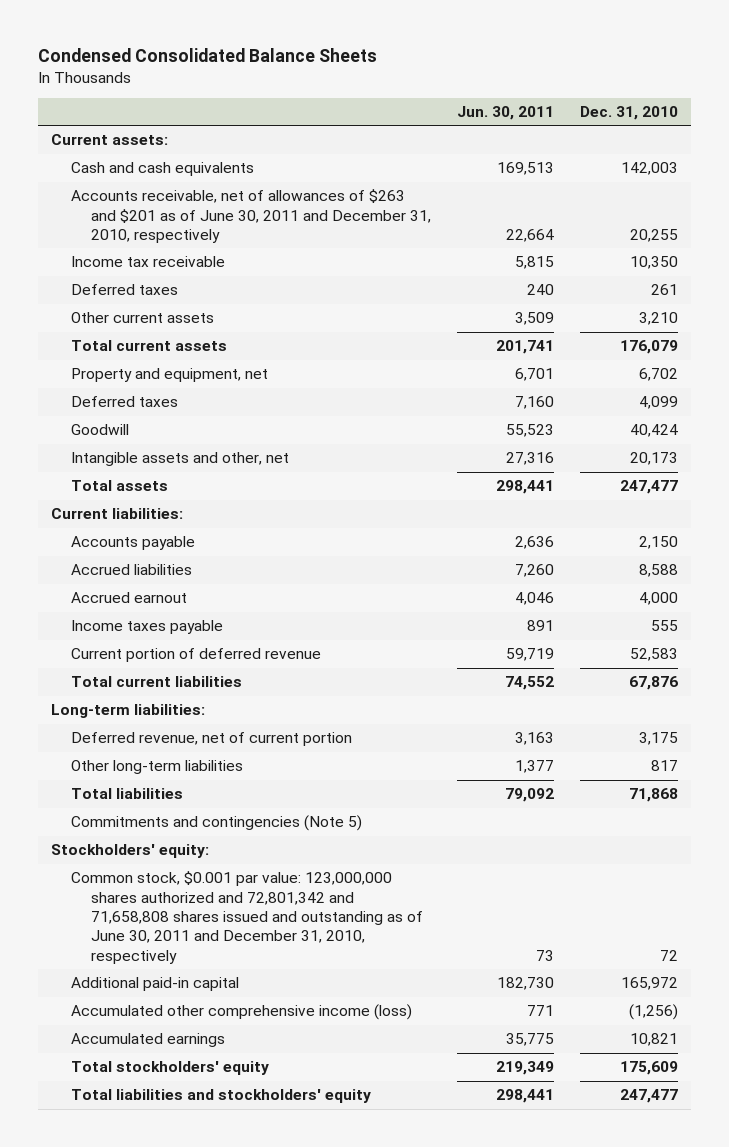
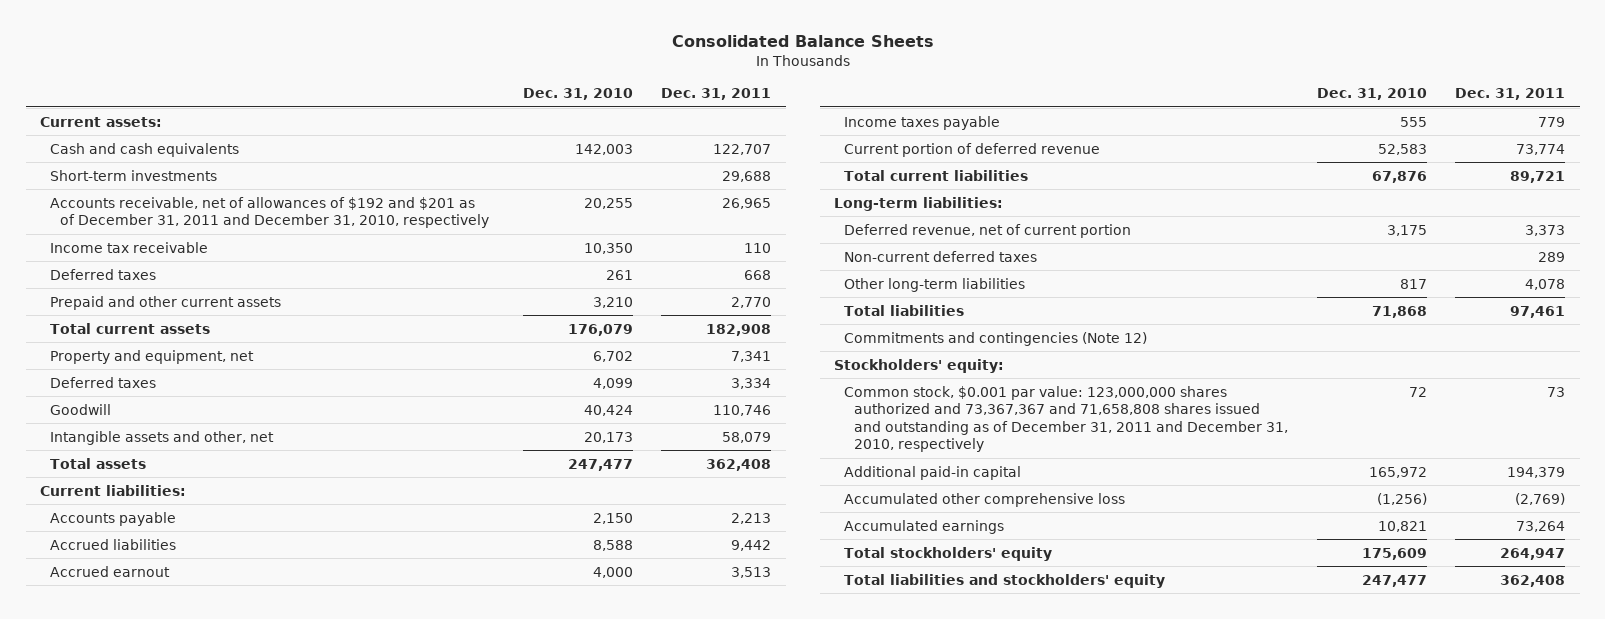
[38,47,378,62] Condensed Consolidated Balance Sheets -> [671,34,934,47] Consolidated Balance Sheets
[457,106,555,121] Jun. 30, 2011 -> none
none -> [661,87,772,100] Dec. 31, 2011
none -> [49,169,217,181] Short-term investments
[71,189,432,243] Accounts receivable, net of allowances of $263 and $201 as of June 30, 2011 and December 31, 2010, respectively -> [49,196,489,229] Accounts receivable, net of allowances of $192 and $201 as of December 31, 2011 and December 31, 2010, respectively
[71,312,215,324] Other current assets -> [49,295,281,310] Prepaid and other current assets
none -> [844,250,1038,262] Non-current deferred taxes
[71,815,363,832] Commitments and contingencies (Note 5) -> [844,331,1148,346] Commitments and contingencies (Note 12)
[71,871,424,964] Common stock, $0.001 par value: 123,000,000 shares authorized and 72,801,342 and 71,658,808 shares issued and outstanding as of June 30, 2011 and December 31, 2010, respectively -> [844,385,1289,452] Common stock, $0.001 par value: 123,000,000 shares authorized and 73,367,367 and 71,658,808 shares issued and outstanding as of December 31, 2011 and December 31, 2010, respectively
[71,1004,413,1021] Accumulated other comprehensive income (loss) -> [844,492,1126,507] Accumulated other comprehensive loss

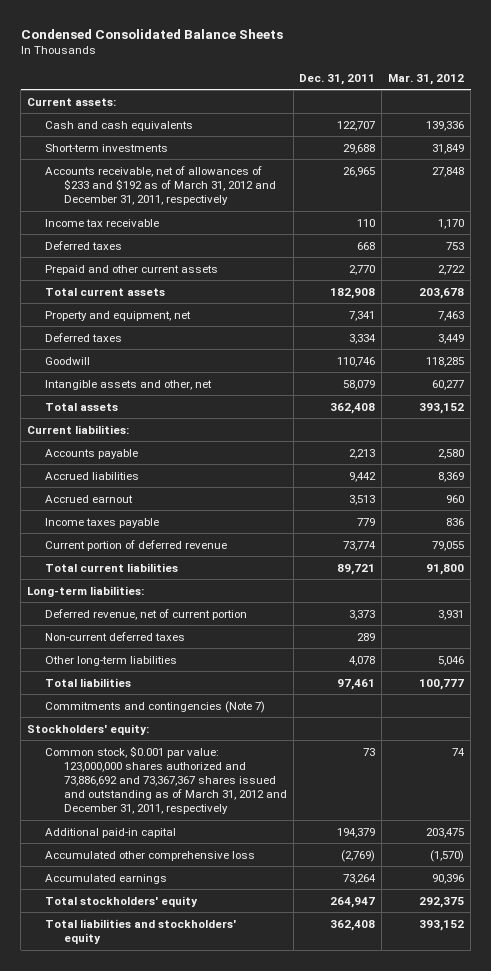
[671,34,934,47] Consolidated Balance Sheets -> [20,28,283,39] Condensed Consolidated Balance Sheets
[522,87,633,100] Dec. 31, 2010 -> none
none -> [388,73,465,85] Mar. 31, 2012
[49,196,489,229] Accounts receivable, net of allowances of $192 and $201 as of December 31, 2011 and December 31, 2010, respectively -> [45,165,276,206] Accounts receivable, net of allowances of $233 and $192 as of March 31, 2012 and December 31, 2011, respectively
[844,331,1148,346] Commitments and contingencies (Note 12) -> [45,700,266,713] Commitments and contingencies (Note 7)
[844,385,1289,452] Common stock, $0.001 par value: 123,000,000 shares authorized and 73,367,367 and 71,658,808 shares issued and outstanding as of December 31, 2011 and December 31, 2010, respectively -> [45,745,287,815] Common stock, $0.001 par value: 123,000,000 shares authorized and 73,886,692 and 73,367,367 shares issued and outstanding as of March 31, 2012 and December 31, 2011, respectively

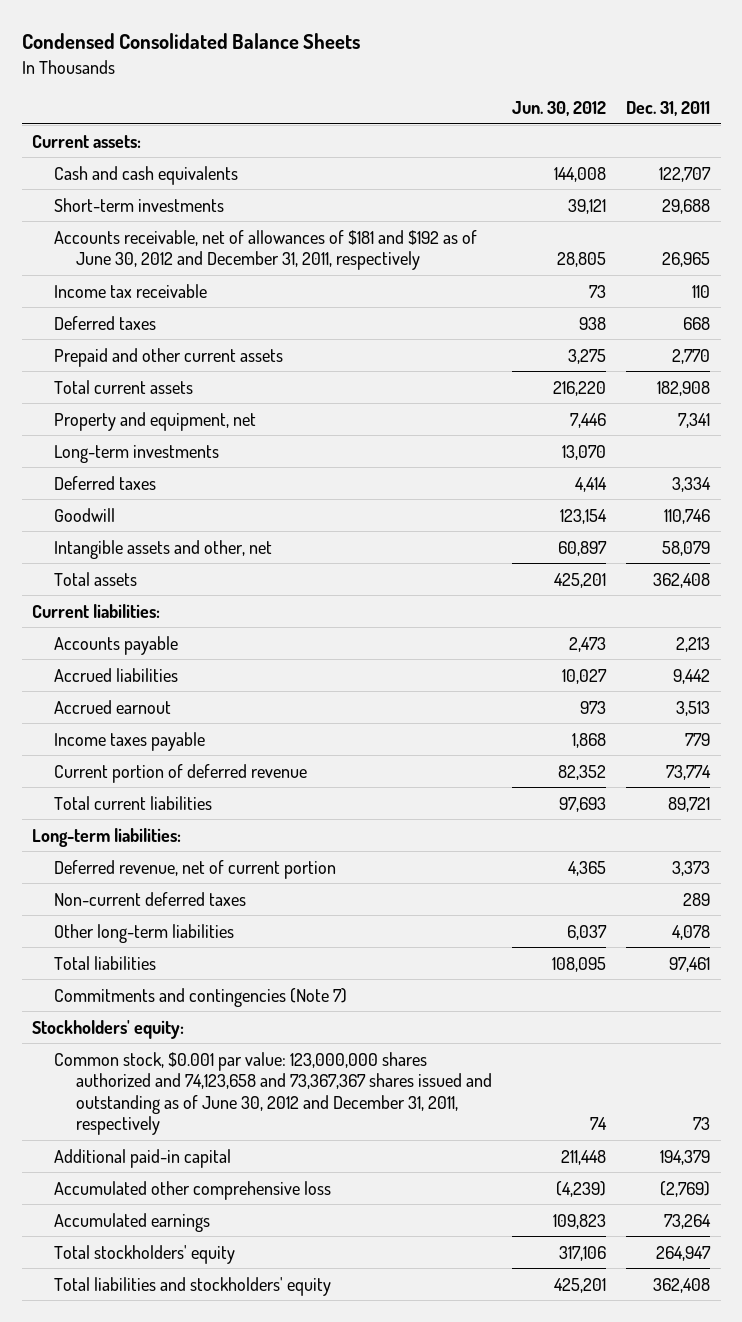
[388,73,465,85] Mar. 31, 2012 -> none
none -> [512,101,607,117] Jun. 30, 2012
[45,165,276,206] Accounts receivable, net of allowances of $233 and $192 as of March 31, 2012 and December 31, 2011, respectively -> [53,229,477,271] Accounts receivable, net of allowances of $181 and $192 as of June 30, 2012 and December 31, 2011, respectively
none -> [53,444,219,463] Long-term investments
[45,745,287,815] Common stock, $0.001 par value: 123,000,000 shares authorized and 73,886,692 and 73,367,367 shares issued and outstanding as of March 31, 2012 and December 31, 2011, respectively -> [53,1051,492,1136] Common stock, $0.001 par value: 123,000,000 shares authorized and 74,123,658 and 73,367,367 shares issued and outstanding as of June 30, 2012 and December 31, 2011, respectively

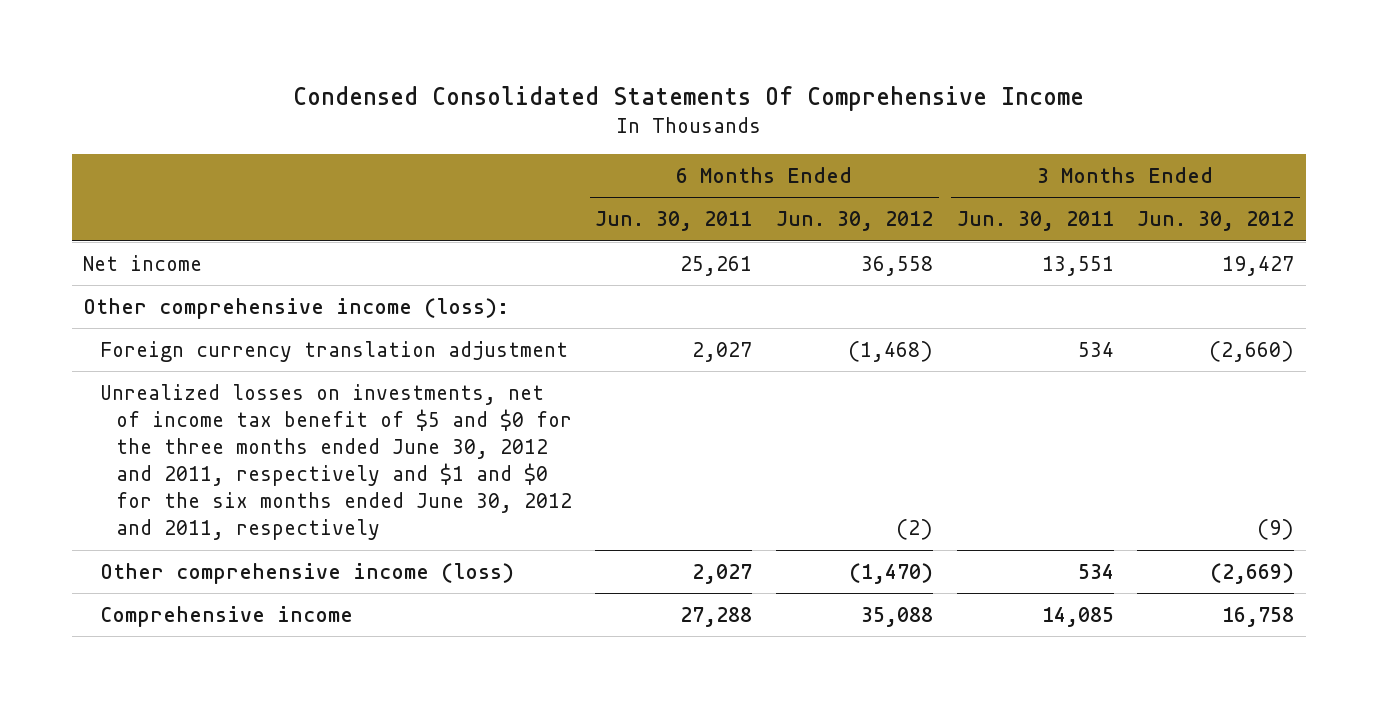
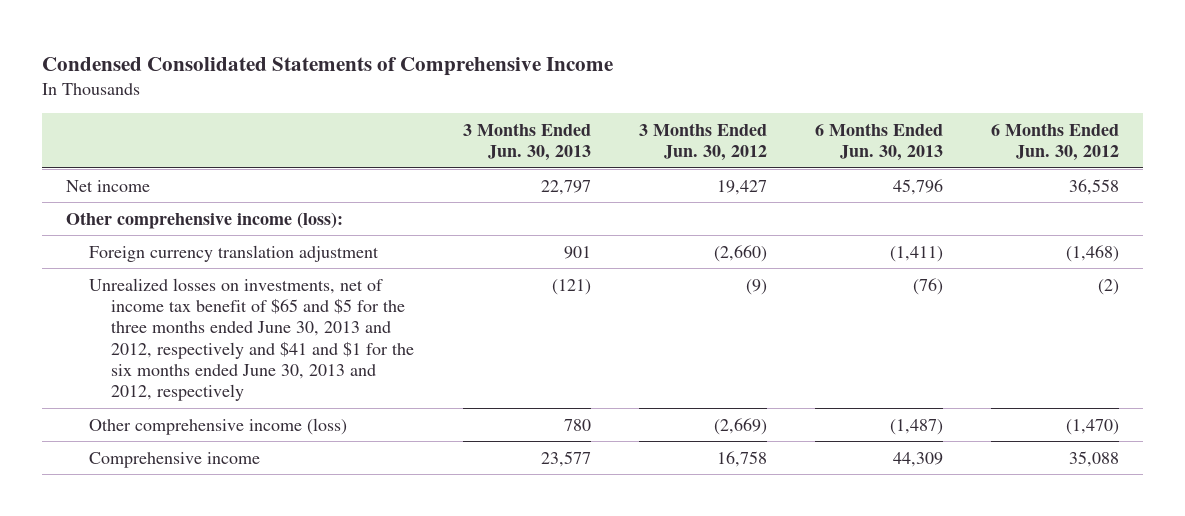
[292,85,1084,111] Condensed Consolidated Statements Of Comprehensive Income -> [42,56,614,76] Condensed Consolidated Statements of Comprehensive Income
[595,211,753,232] Jun. 30, 2011 -> none
[956,211,1114,232] Jun. 30, 2011 -> none
none -> [462,122,591,162] 3 Months Ended Jun. 30, 2013
none -> [814,122,943,162] 6 Months Ended Jun. 30, 2013
[99,383,572,541] Unrealized losses on investments, net of income tax benefit of $5 and $0 for the three months ended June 30, 2012 and 2011, respectively and $1 and $0 for the six months ended June 30, 2012 and 2011, respectively -> [88,277,415,402] Unrealized losses on investments, net of income tax benefit of $65 and $5 for the three months ended June 30, 2013 and 2012, respectively and $41 and $1 for the six months ended June 30, 2013 and 2012, respectively

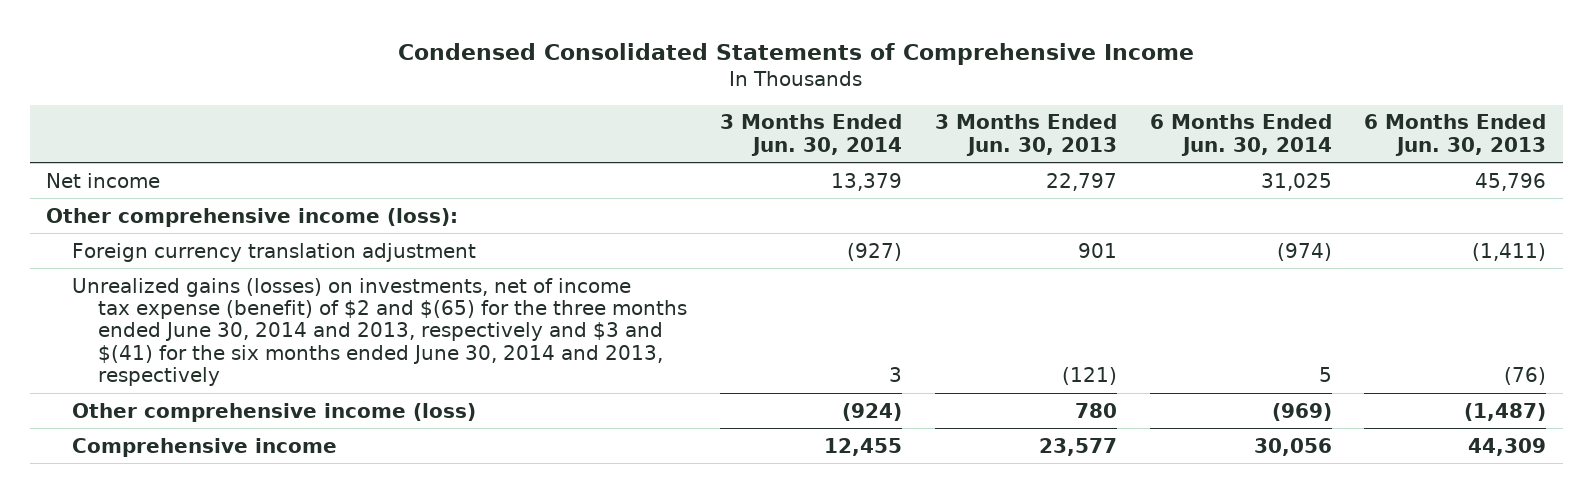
[638,122,767,162] 3 Months Ended Jun. 30, 2012 -> none
[990,122,1119,162] 6 Months Ended Jun. 30, 2012 -> none
none -> [719,114,902,156] 3 Months Ended Jun. 30, 2014
none -> [1149,114,1332,156] 6 Months Ended Jun. 30, 2014
[88,277,415,402] Unrealized losses on investments, net of income tax benefit of $65 and $5 for the three months ended June 30, 2013 and 2012, respectively and $41 and $1 for the six months ended June 30, 2013 and 2012, respectively -> [72,277,687,387] Unrealized gains (losses) on investments, net of income tax expense (benefit) of $2 and $(65) for the three months ended June 30, 2014 and 2013, respectively and $3 and $(41) for the six months ended June 30, 2014 and 2013, respectively

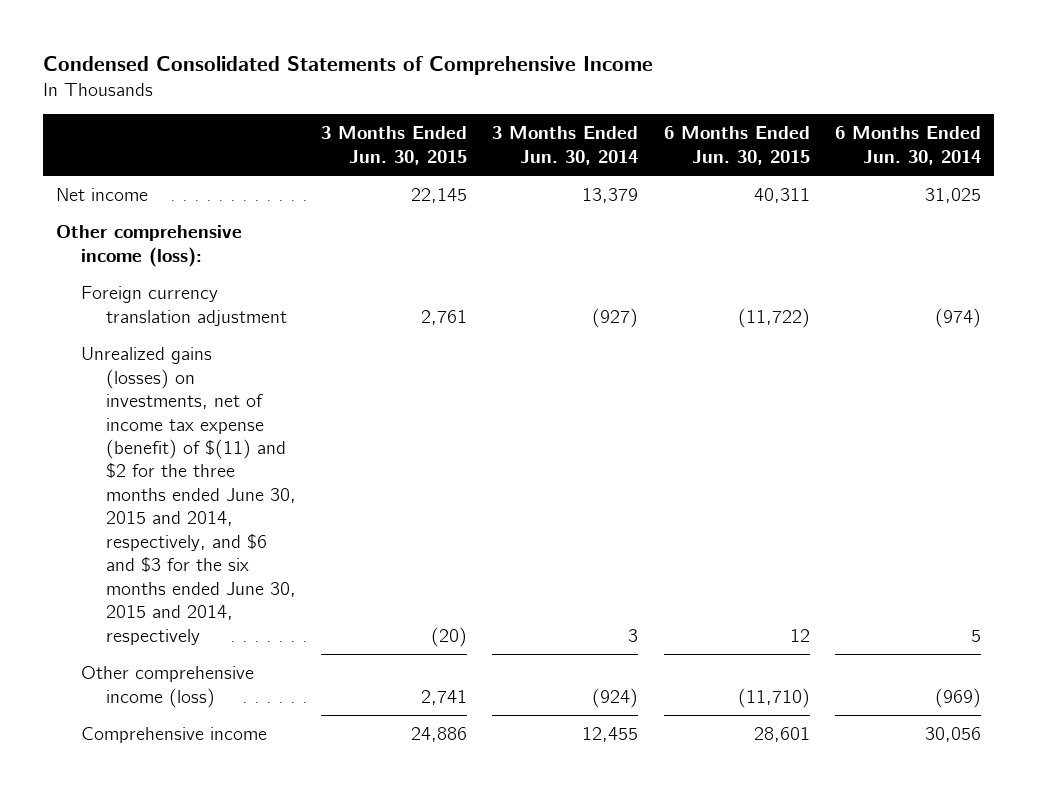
[934,114,1117,156] 3 Months Ended Jun. 30, 2013 -> none
[1364,114,1547,156] 6 Months Ended Jun. 30, 2013 -> none
none -> [321,126,468,165] 3 Months Ended Jun. 30, 2015
none -> [663,126,810,165] 6 Months Ended Jun. 30, 2015
[72,277,687,387] Unrealized gains (losses) on investments, net of income tax expense (benefit) of $2 and $(65) for the three months ended June 30, 2014 and 2013, respectively and $3 and $(41) for the six months ended June 30, 2014 and 2013, respectively -> [80,347,296,645] Unrealized gains (losses) on investments, net of income tax expense (benefit) of $(11) and $2 for the three months ended June 30, 2015 and 2014, respectively, and $6 and $3 for the six months ended June 30, 2015 and 2014, respectively

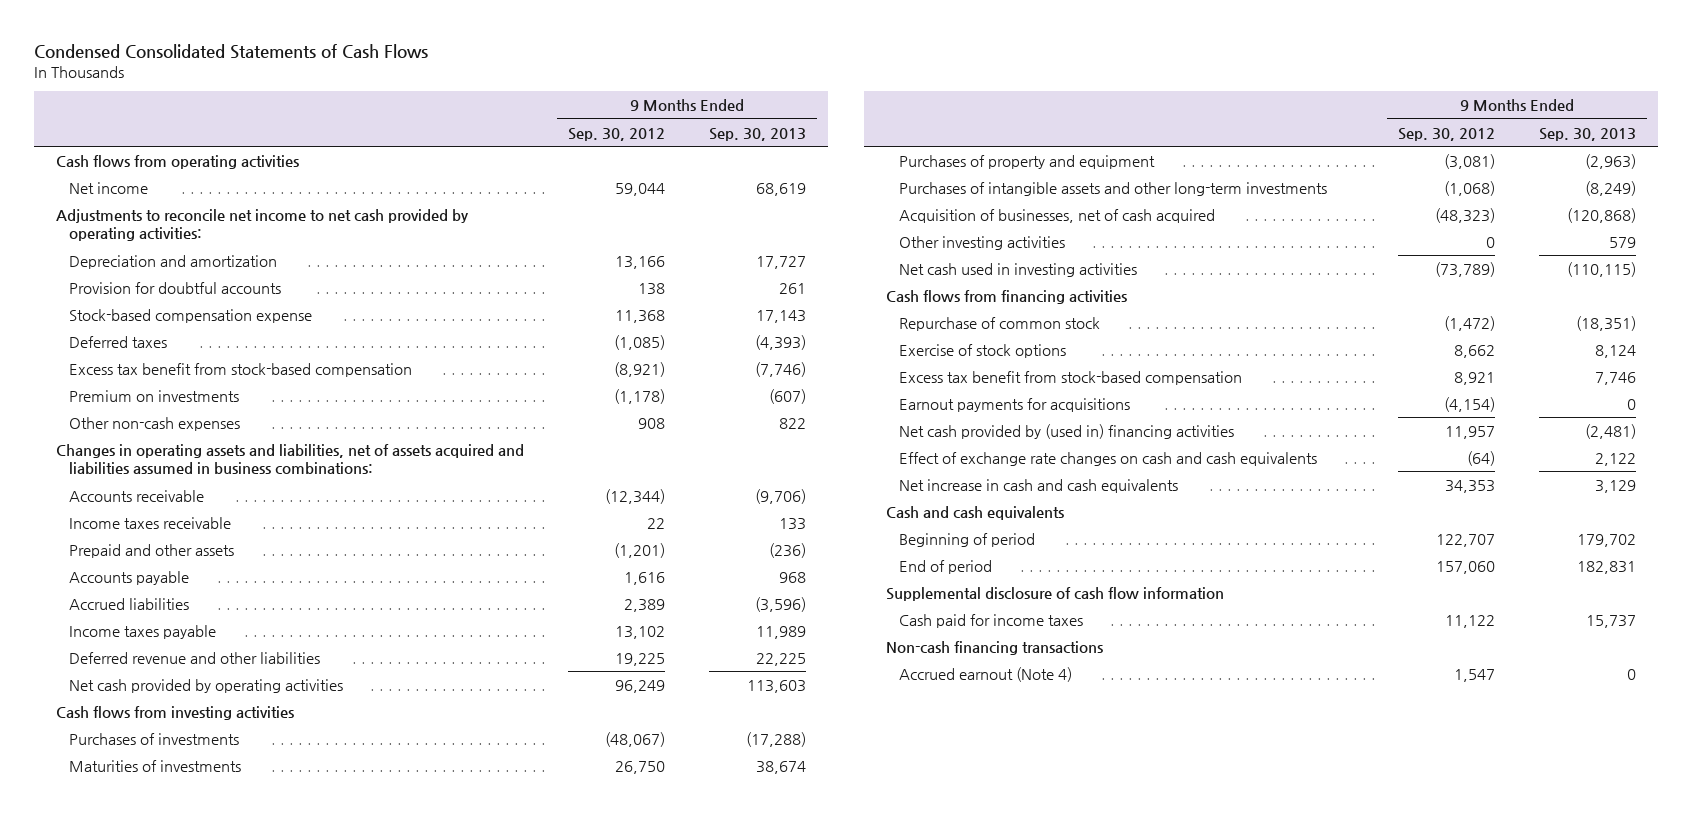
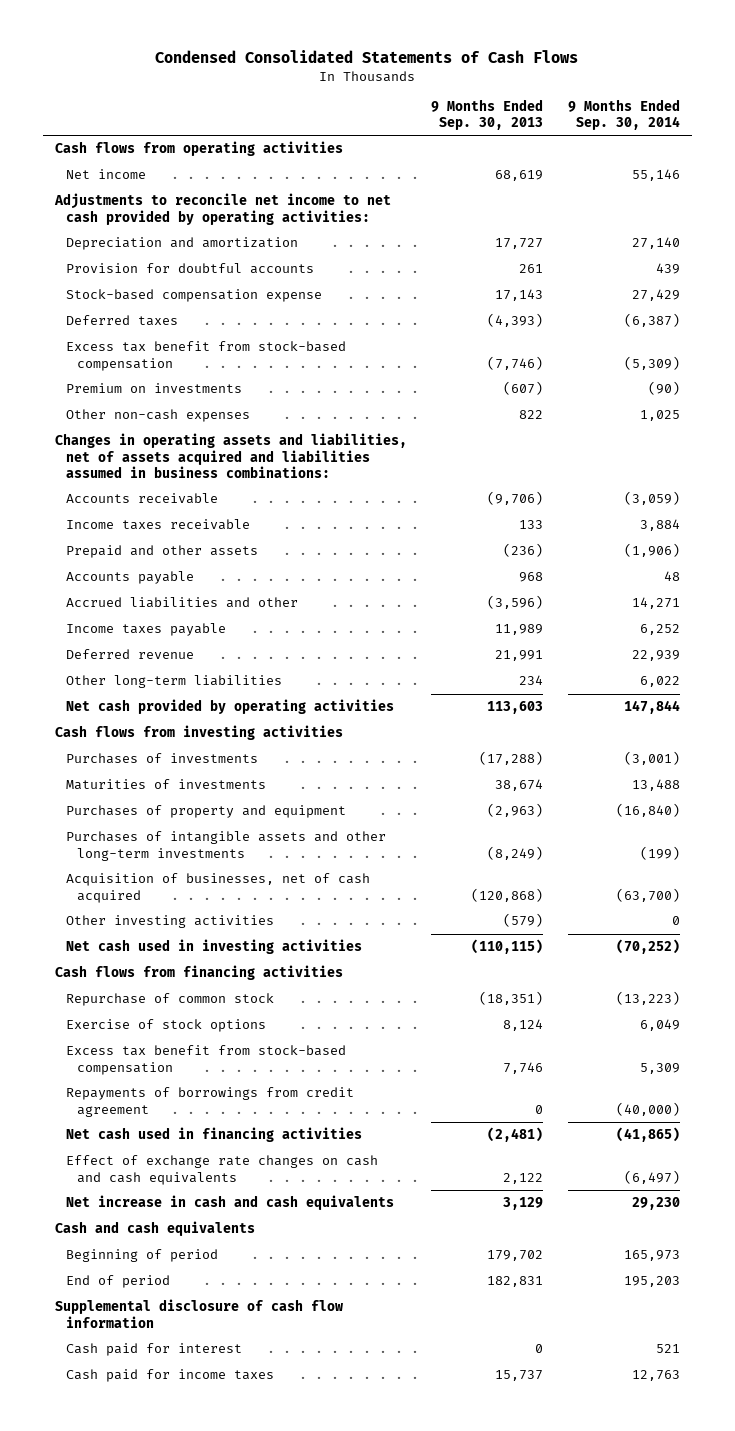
[567,127,665,141] Sep. 30, 2012 -> none
none -> [567,98,680,131] 9 Months Ended Sep. 30, 2014
[68,597,189,610] Accrued liabilities -> [65,597,298,609] Accrued liabilities and other
[68,651,320,664] Deferred revenue and other liabilities -> [65,649,194,660] Deferred revenue
[755,652,806,666] 22,225 -> [495,650,544,662] 21,991
none -> [65,675,282,689] Other long-term liabilities
[1609,236,1637,248] 579 -> [503,913,544,928] (579)
[899,397,1131,412] Earnout payments for acquisitions -> none
none -> [65,1087,354,1117] Repayments of borrowings from credit agreement
[899,423,1235,439] Net cash provided by (used in) financing activities -> [65,1127,362,1143] Net cash used in financing activities
none -> [65,1343,242,1357] Cash paid for interest
[886,640,1104,655] Non-cash financing transactions -> none
[899,666,1073,682] Accrued earnout (Note 4) -> none

